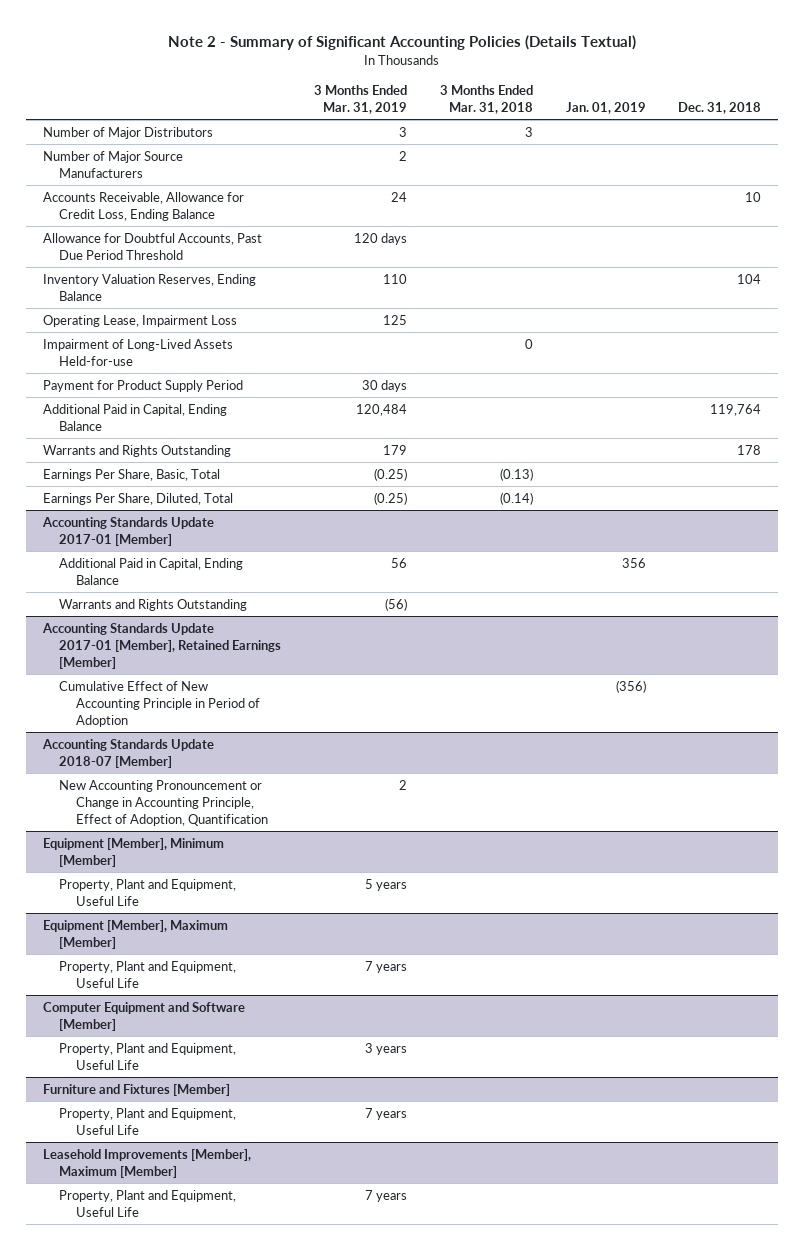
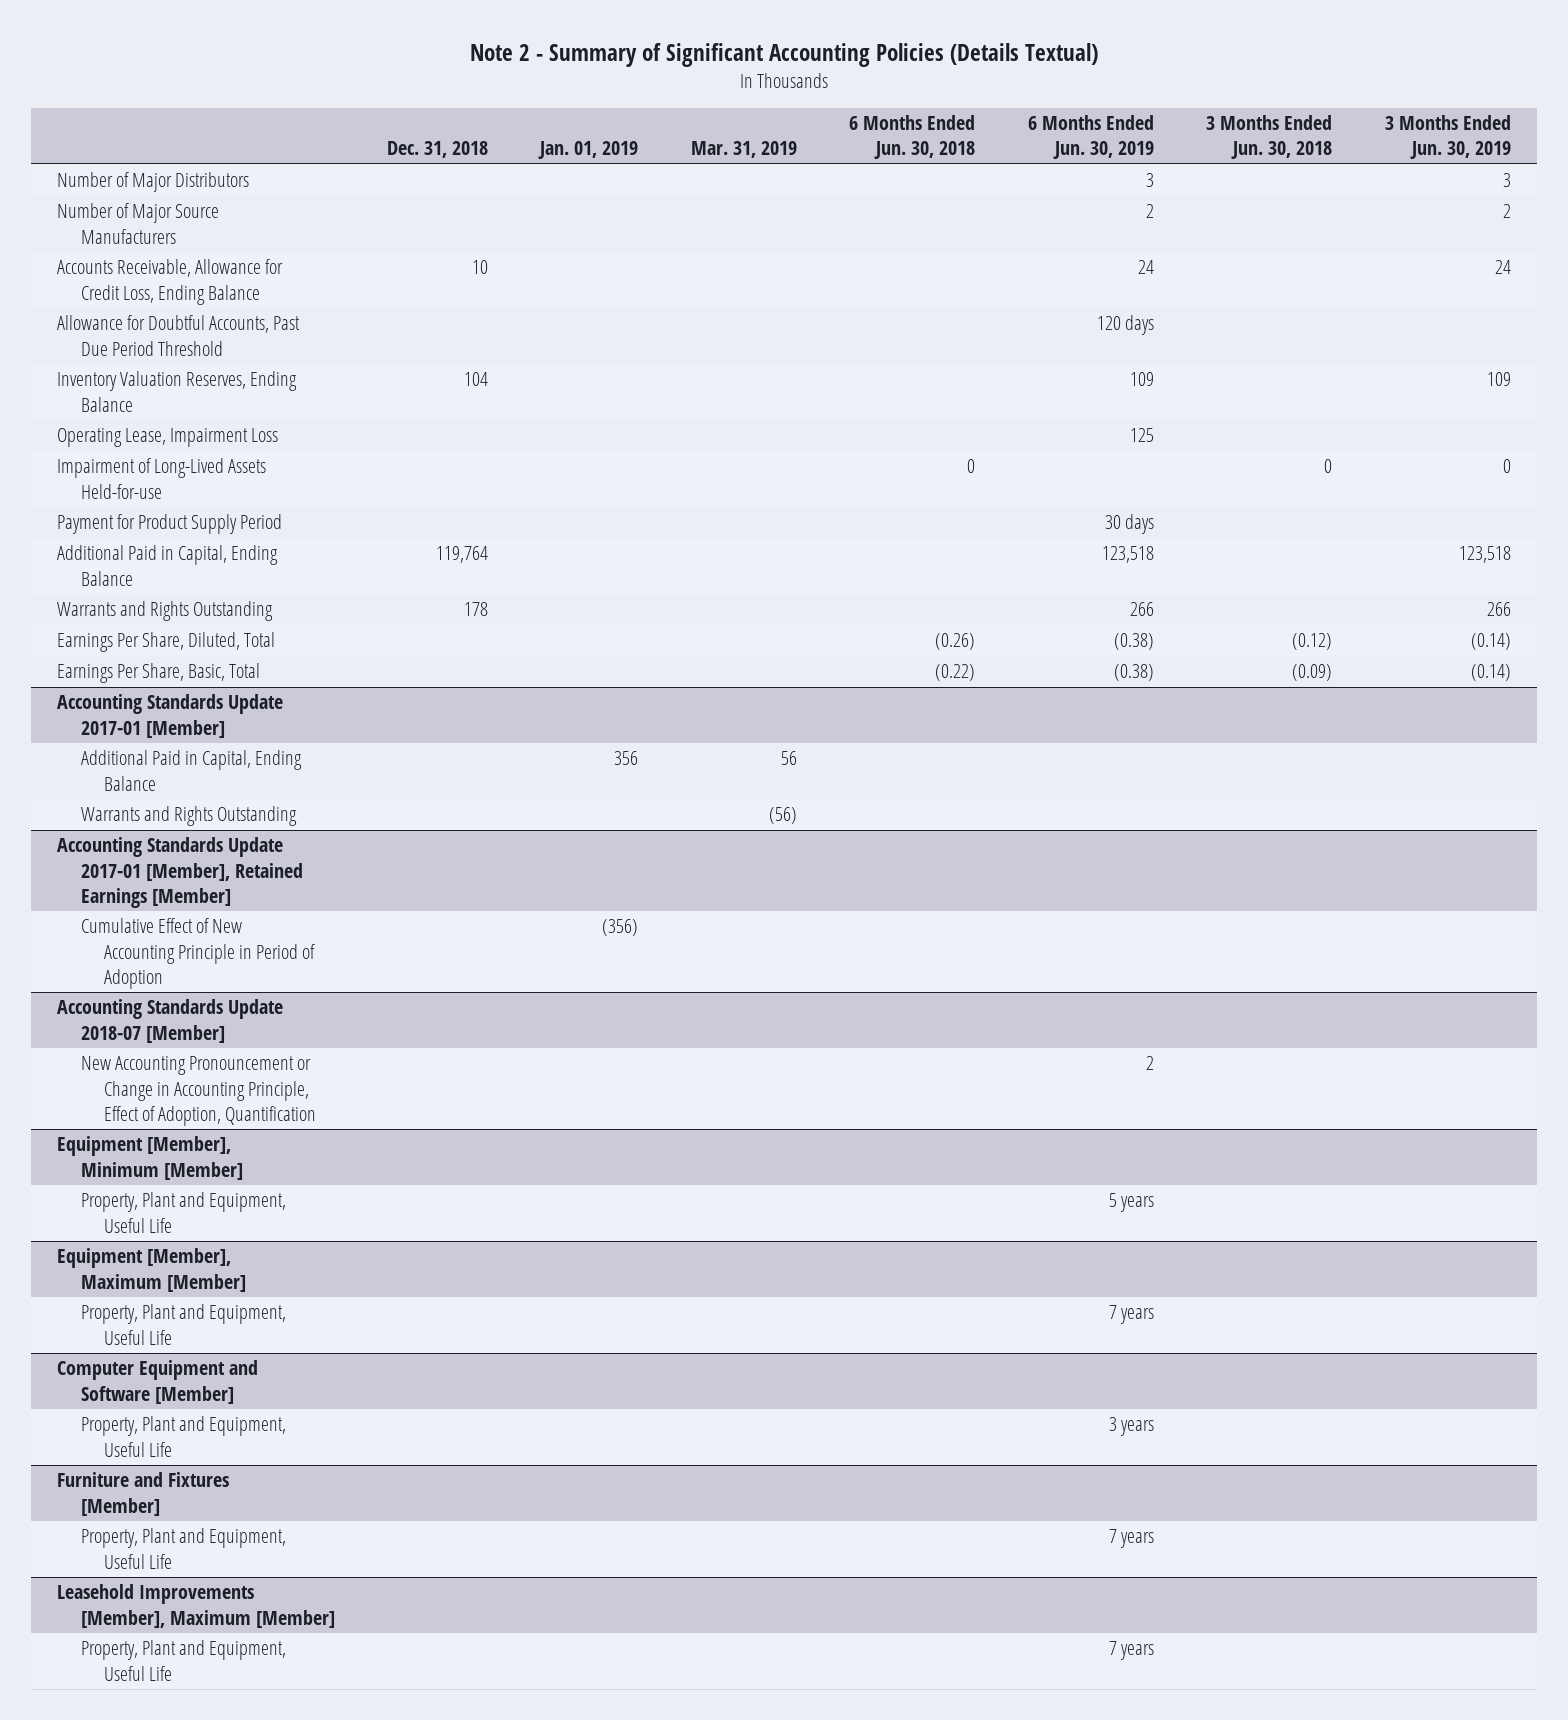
[314,84,408,114] 3 Months Ended Mar. 31, 2019 -> none
[439,84,533,114] 3 Months Ended Mar. 31, 2018 -> none
none -> [690,141,797,159] Mar. 31, 2019
none -> [849,115,976,160] 6 Months Ended Jun. 30, 2018
none -> [1027,115,1154,160] 6 Months Ended Jun. 30, 2019
none -> [1206,115,1333,160] 3 Months Ended Jun. 30, 2018
none -> [1384,115,1511,160] 3 Months Ended Jun. 30, 2019
[42,468,220,481] Earnings Per Share, Basic, Total -> [57,663,261,684] Earnings Per Share, Basic, Total

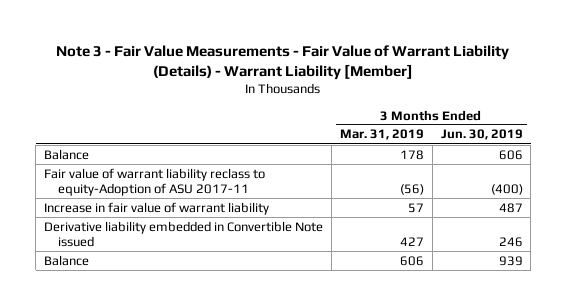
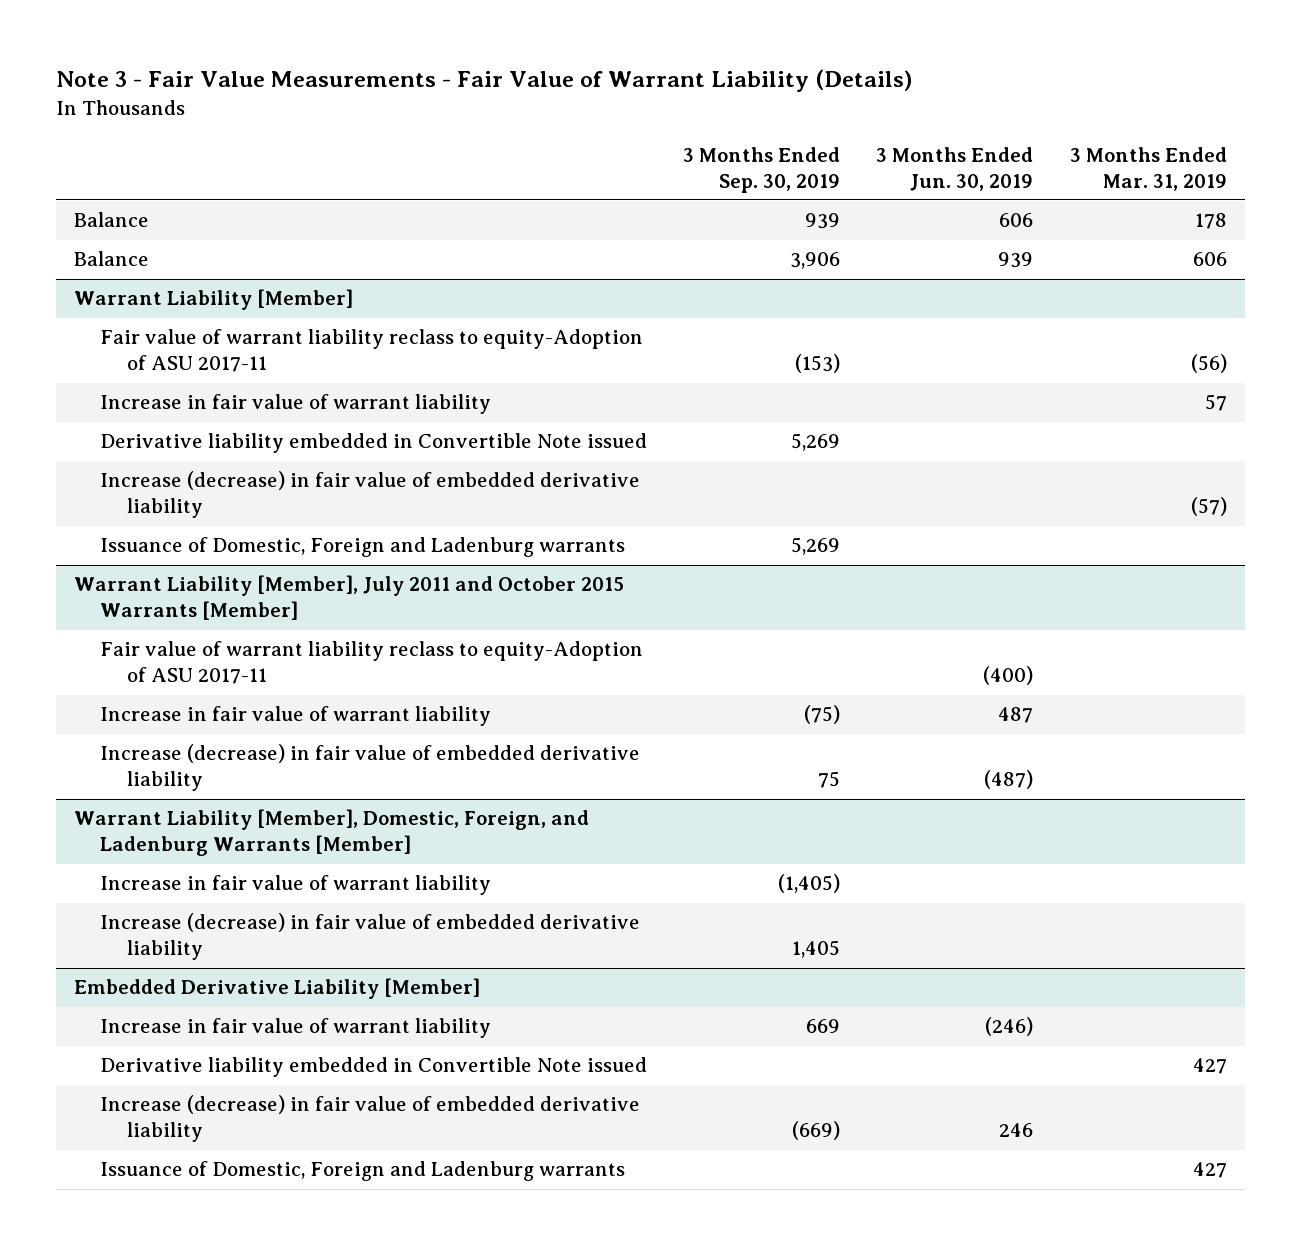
[56,44,510,80] Note 3 - Fair Value Measurements - Fair Value of Warrant Liability (Details) - Warrant Liability [Member] -> [55,69,912,93] Note 3 - Fair Value Measurements - Fair Value of Warrant Liability (Details)
none -> [683,146,841,193] 3 Months Ended Sep. 30, 2019
[44,167,266,196] Fair value of warrant liability reclass to equity-Adoption of ASU 2017-11 -> none
[44,201,270,215] Increase in fair value of warrant liability -> none
[44,220,324,247] Derivative liability embedded in Convertible Note issued -> none
none -> [73,289,353,311] Warrant Liability [Member]
none -> [100,329,644,373] Fair value of warrant liability reclass to equity-Adoption of ASU 2017-11
none -> [100,394,492,415] Increase in fair value of warrant liability
none -> [100,433,648,454] Derivative liability embedded in Convertible Note issued
none -> [100,471,641,519] Increase (decrease) in fair value of embedded derivative liability
none -> [100,537,626,558] Issuance of Domestic, Foreign and Ladenburg warrants
none -> [73,575,624,621] Warrant Liability [Member], July 2011 and October 2015 Warrants [Member]
none -> [100,641,644,685] Fair value of warrant liability reclass to equity-Adoption of ASU 2017-11
none -> [100,706,492,727] Increase in fair value of warrant liability
none -> [100,744,641,792] Increase (decrease) in fair value of embedded derivative liability
none -> [73,809,589,857] Warrant Liability [Member], Domestic, Foreign, and Ladenburg Warrants [Member]
none -> [100,875,492,896] Increase in fair value of warrant liability
none -> [100,913,641,961] Increase (decrease) in fair value of embedded derivative liability
none -> [73,978,480,1000] Embedded Derivative Liability [Member]
none -> [100,1018,492,1039] Increase in fair value of warrant liability
none -> [100,1057,648,1078] Derivative liability embedded in Convertible Note issued
none -> [100,1095,641,1143] Increase (decrease) in fair value of embedded derivative liability
none -> [100,1161,626,1182] Issuance of Domestic, Foreign and Ladenburg warrants

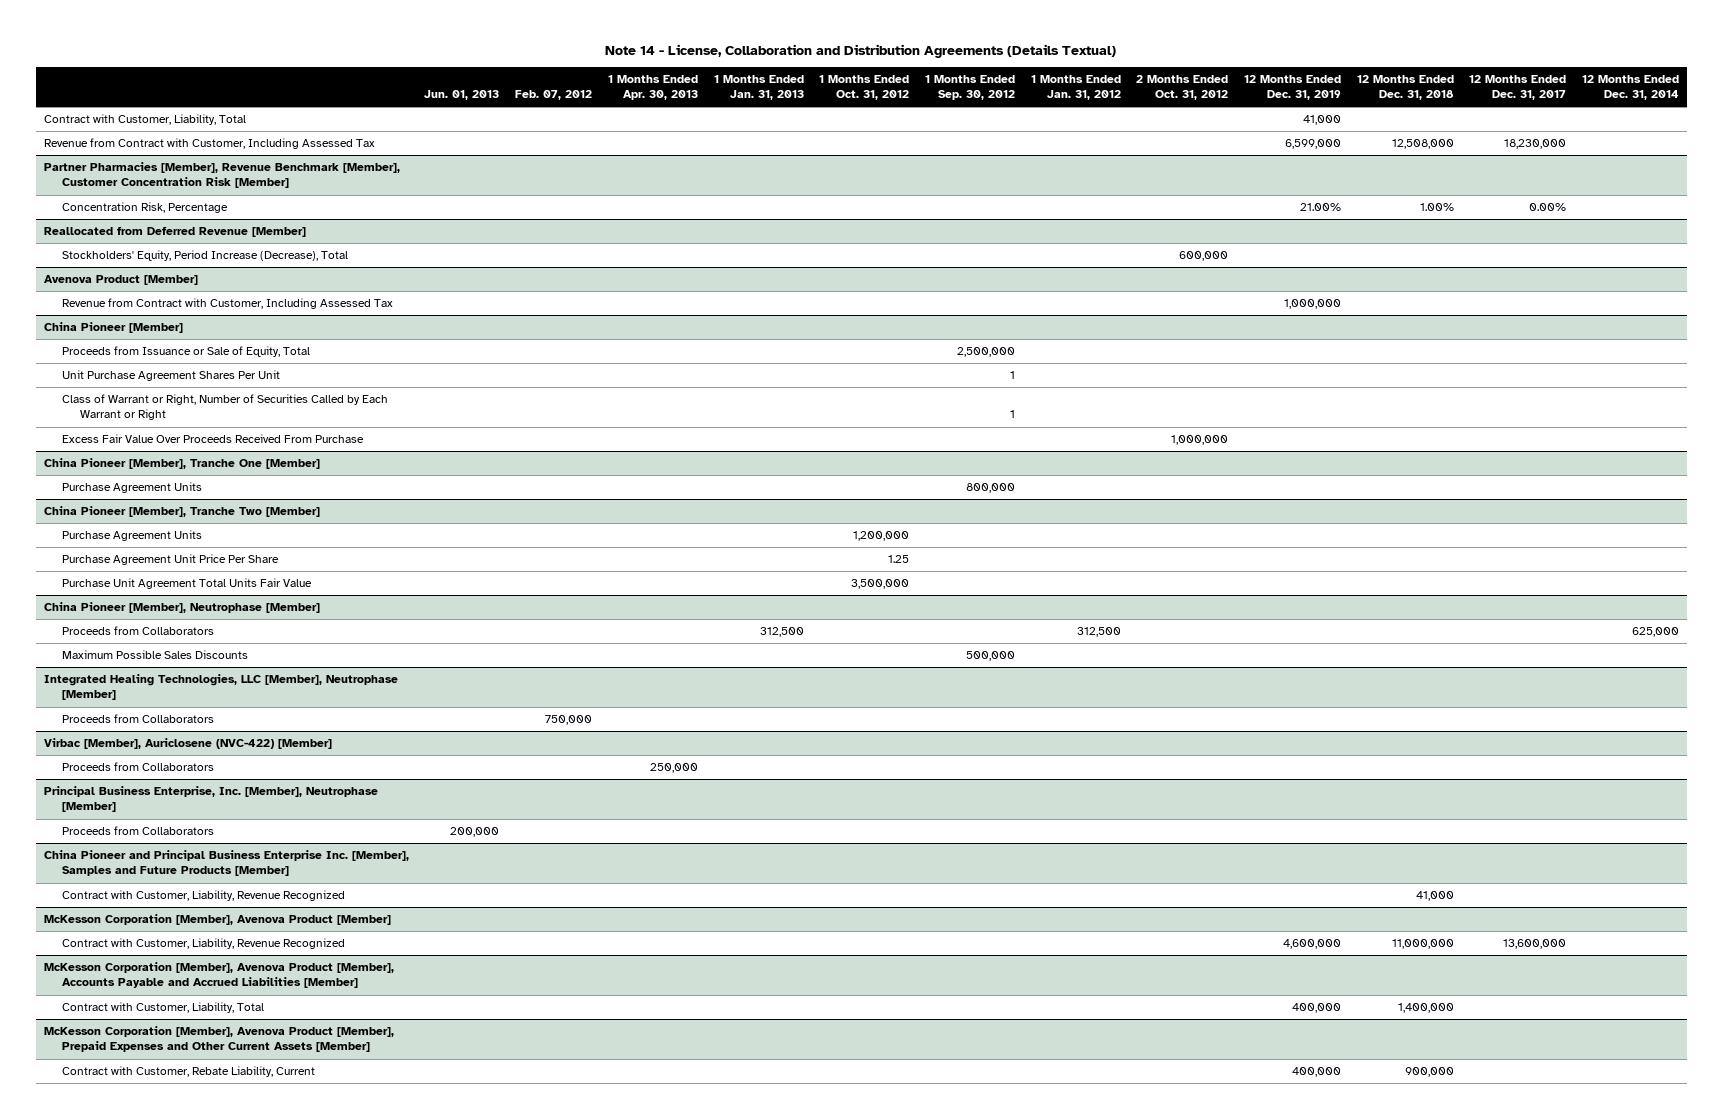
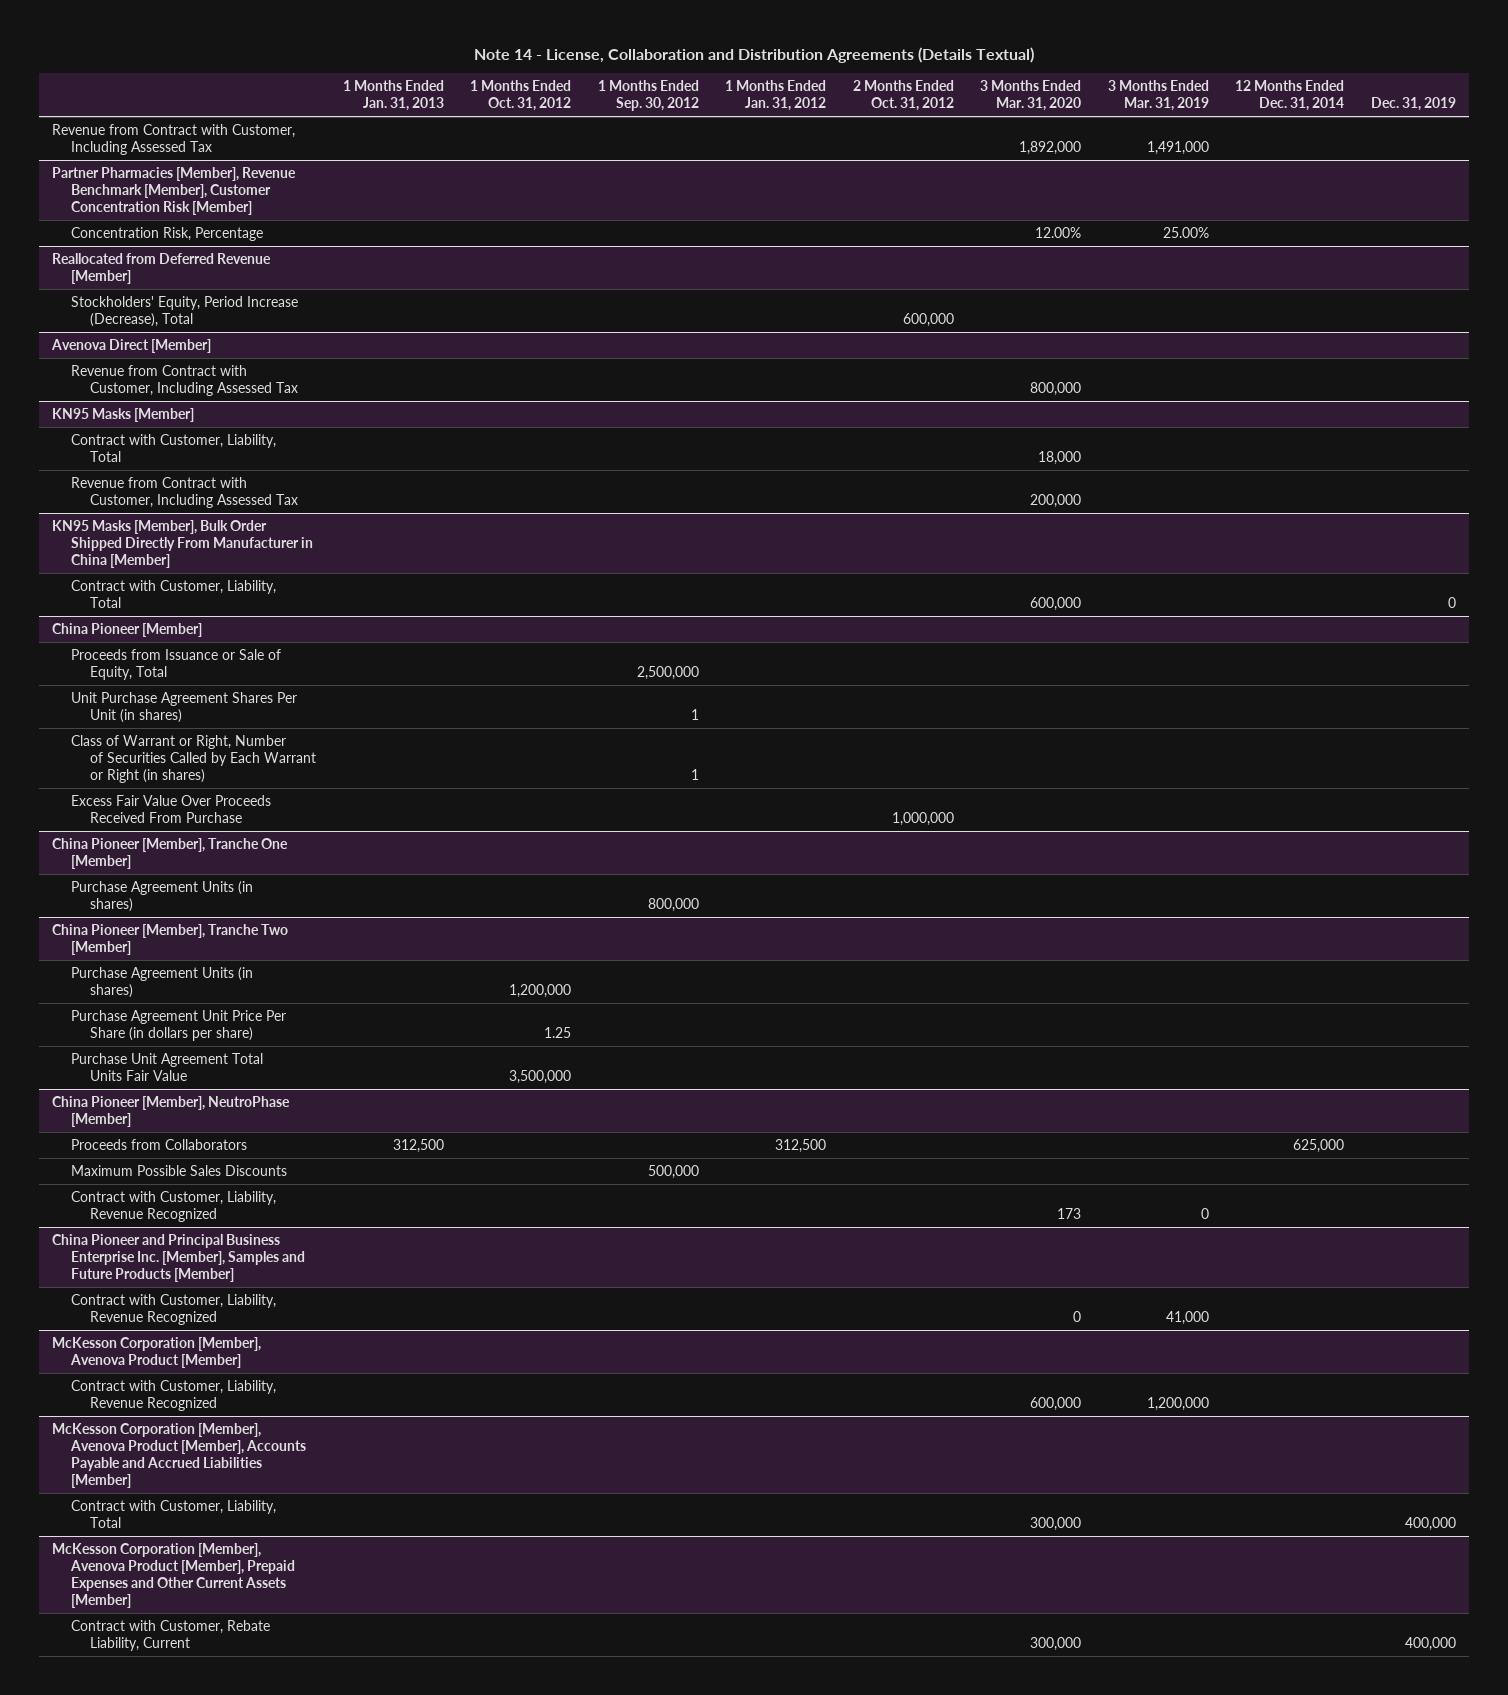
[424,90,500,101] Jun. 01, 2013 -> none
[515,90,593,101] Feb. 07, 2012 -> none
[607,74,698,101] 1 Months Ended Apr. 30, 2013 -> none
[1244,74,1342,101] 12 Months Ended Dec. 31, 2019 -> none
[1356,74,1454,101] 12 Months Ended Dec. 31, 2018 -> none
[1469,74,1567,101] 12 Months Ended Dec. 31, 2017 -> none
none -> [980,80,1082,112] 3 Months Ended Mar. 31, 2020
none -> [1107,80,1209,112] 3 Months Ended Mar. 31, 2019
none -> [1370,97,1456,112] Dec. 31, 2019
[43,114,246,126] Contract with Customer, Liability, Total -> none
[43,275,198,286] Avenova Product [Member] -> none
[61,298,393,310] Revenue from Contract with Customer, Including Assessed Tax -> none
none -> [50,338,211,353] Avenova Direct [Member]
none -> [70,364,299,396] Revenue from Contract with Customer, Including Assessed Tax
none -> [51,407,194,422] KN95 Masks [Member]
none -> [70,433,276,462] Contract with Customer, Liability, Total
none -> [70,476,299,508] Revenue from Contract with Customer, Including Assessed Tax
none -> [51,519,313,568] KN95 Masks [Member], Bulk Order Shipped Directly From Manufacturer in China [Member]
none -> [70,579,276,608] Contract with Customer, Liability, Total
[61,370,280,382] Unit Purchase Agreement Shares Per Unit -> [70,691,297,723] Unit Purchase Agreement Shares Per Unit (in shares)
[61,394,388,421] Class of Warrant or Right, Number of Securities Called by Each Warrant or Right -> [70,734,317,783] Class of Warrant or Right, Number of Securities Called by Each Warrant or Right (in shares)
[61,482,202,494] Purchase Agreement Units -> [70,880,253,912] Purchase Agreement Units (in shares)
[61,530,202,542] Purchase Agreement Units -> [70,966,253,998] Purchase Agreement Units (in shares)
[61,554,279,566] Purchase Agreement Unit Price Per Share -> [70,1009,286,1041] Purchase Agreement Unit Price Per Share (in dollars per share)
[43,602,320,614] China Pioneer [Member], Neutrophase [Member] -> [51,1095,290,1127] China Pioneer [Member], NeutroPhase [Member]
[43,674,398,701] Integrated Healing Technologies, LLC [Member], Neutrophase [Member] -> none
[61,714,214,724] Proceeds from Collaborators -> none
[43,738,332,750] Virbac [Member], Auriclosene (NVC-422) [Member] -> none
[61,762,214,772] Proceeds from Collaborators -> none
[43,786,378,813] Principal Business Enterprise, Inc. [Member], Neutrophase [Member] -> none
[61,826,214,836] Proceeds from Collaborators -> none
none -> [70,1190,276,1222] Contract with Customer, Liability, Revenue Recognized

